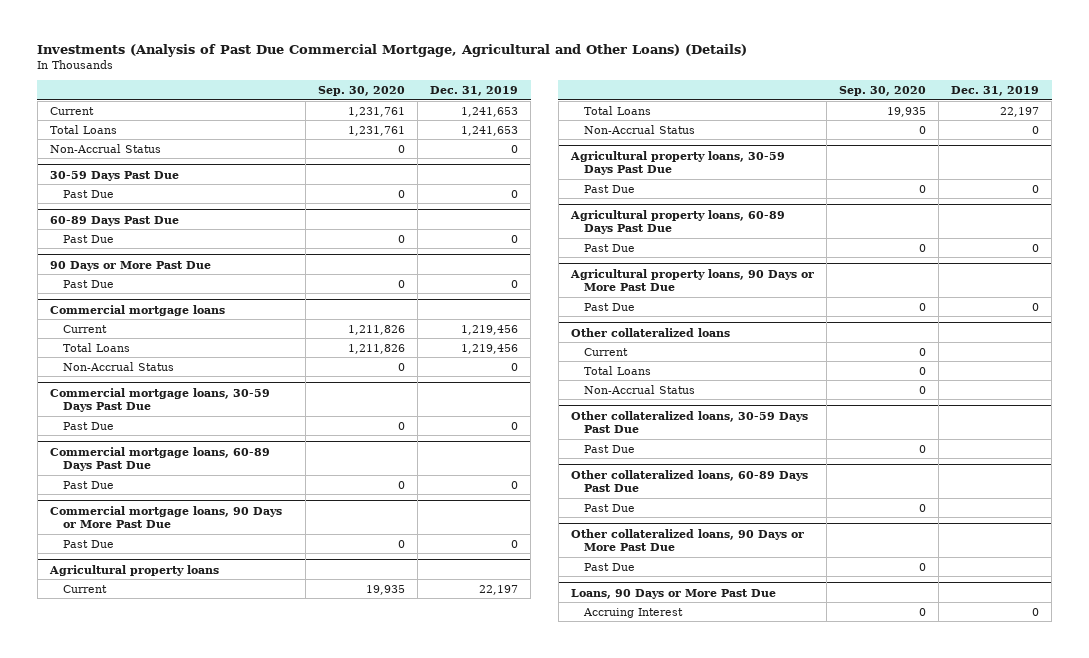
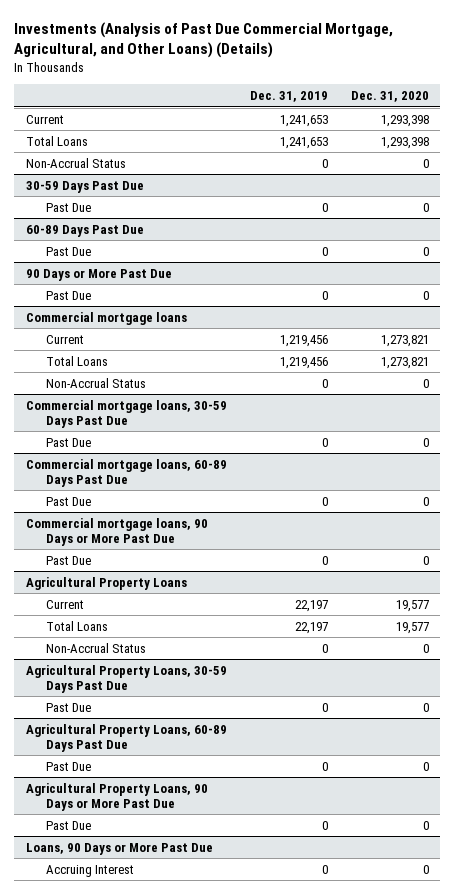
[37,44,748,58] Investments (Analysis of Past Due Commercial Mortgage, Agricultural and Other Loans) (Details) -> [14,22,394,59] Investments (Analysis of Past Due Commercial Mortgage, Agricultural, and Other Loans) (Details)
[317,86,405,97] Sep. 30, 2020 -> none
none -> [350,91,429,103] Dec. 31, 2020
[48,564,219,576] Agricultural property loans -> [25,576,187,590] Agricultural Property Loans
[570,150,786,176] Agricultural property loans, 30-59 Days Past Due -> [25,664,227,693] Agricultural Property Loans, 30-59 Days Past Due
[570,209,786,235] Agricultural property loans, 60-89 Days Past Due -> [25,723,227,752] Agricultural Property Loans, 60-89 Days Past Due
[570,268,815,292] Agricultural property loans, 90 Days or More Past Due -> [25,782,208,811] Agricultural Property Loans, 90 Days or More Past Due
[571,327,731,337] Other collateralized loans -> none
[583,347,628,356] Current -> none
[583,365,651,375] Total Loans -> none
[583,384,695,394] Non-Accrual Status -> none
[571,410,809,434] Other collateralized loans, 30-59 Days Past Due -> none
[583,444,635,453] Past Due -> none
[571,469,809,493] Other collateralized loans, 60-89 Days Past Due -> none
[583,503,635,512] Past Due -> none
[571,528,805,552] Other collateralized loans, 90 Days or More Past Due -> none
[583,562,635,571] Past Due -> none

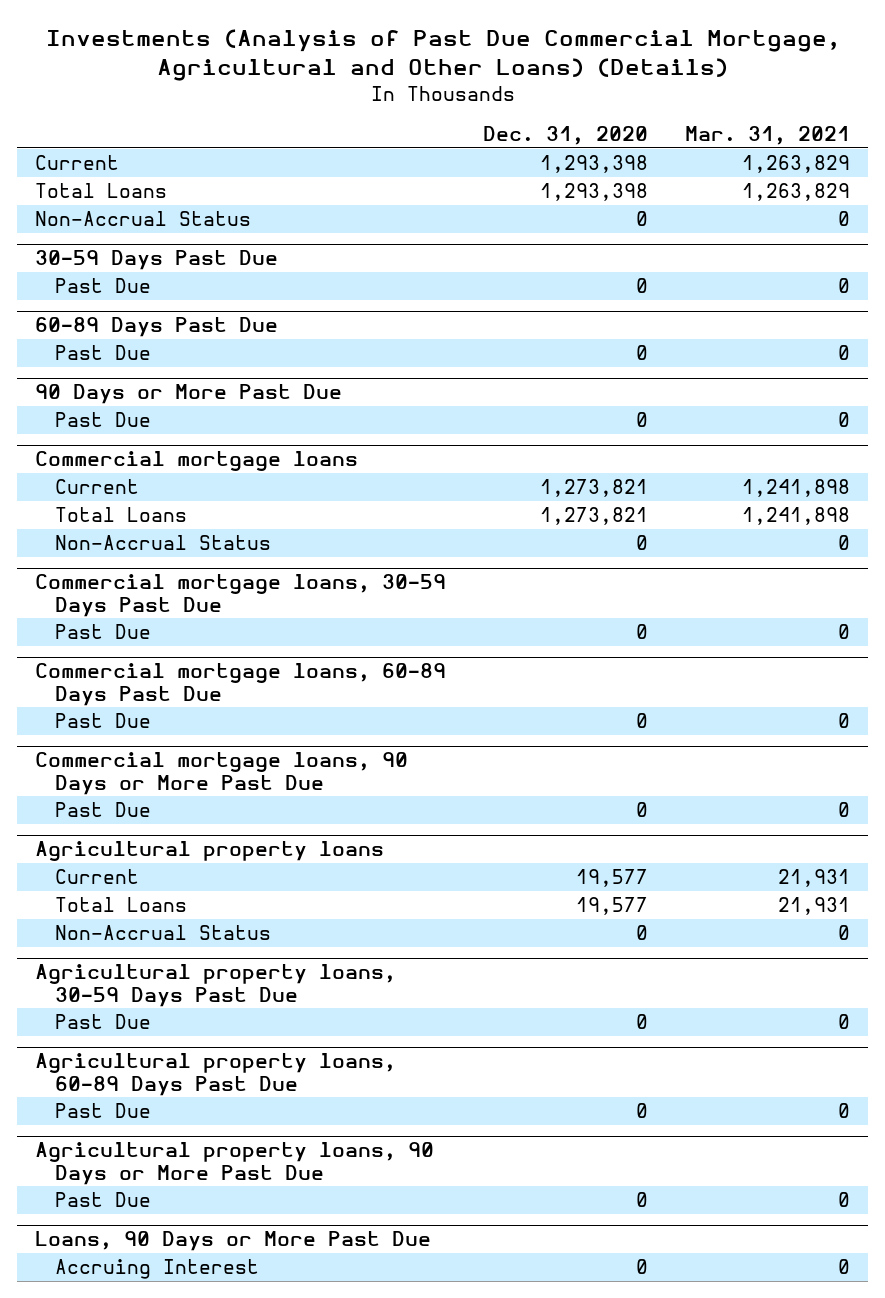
[14,22,394,59] Investments (Analysis of Past Due Commercial Mortgage, Agricultural, and Other Loans) (Details) -> [45,29,840,82] Investments (Analysis of Past Due Commercial Mortgage, Agricultural and Other Loans) (Details)
[249,91,328,103] Dec. 31, 2019 -> none
none -> [684,125,850,145] Mar. 31, 2021
[25,576,187,590] Agricultural Property Loans -> [35,841,385,862] Agricultural property loans
[25,664,227,693] Agricultural Property Loans, 30-59 Days Past Due -> [35,964,397,1007] Agricultural property loans, 30-59 Days Past Due
[25,723,227,752] Agricultural Property Loans, 60-89 Days Past Due -> [35,1053,397,1096] Agricultural property loans, 60-89 Days Past Due
[25,782,208,811] Agricultural Property Loans, 90 Days or More Past Due -> [35,1142,435,1185] Agricultural property loans, 90 Days or More Past Due

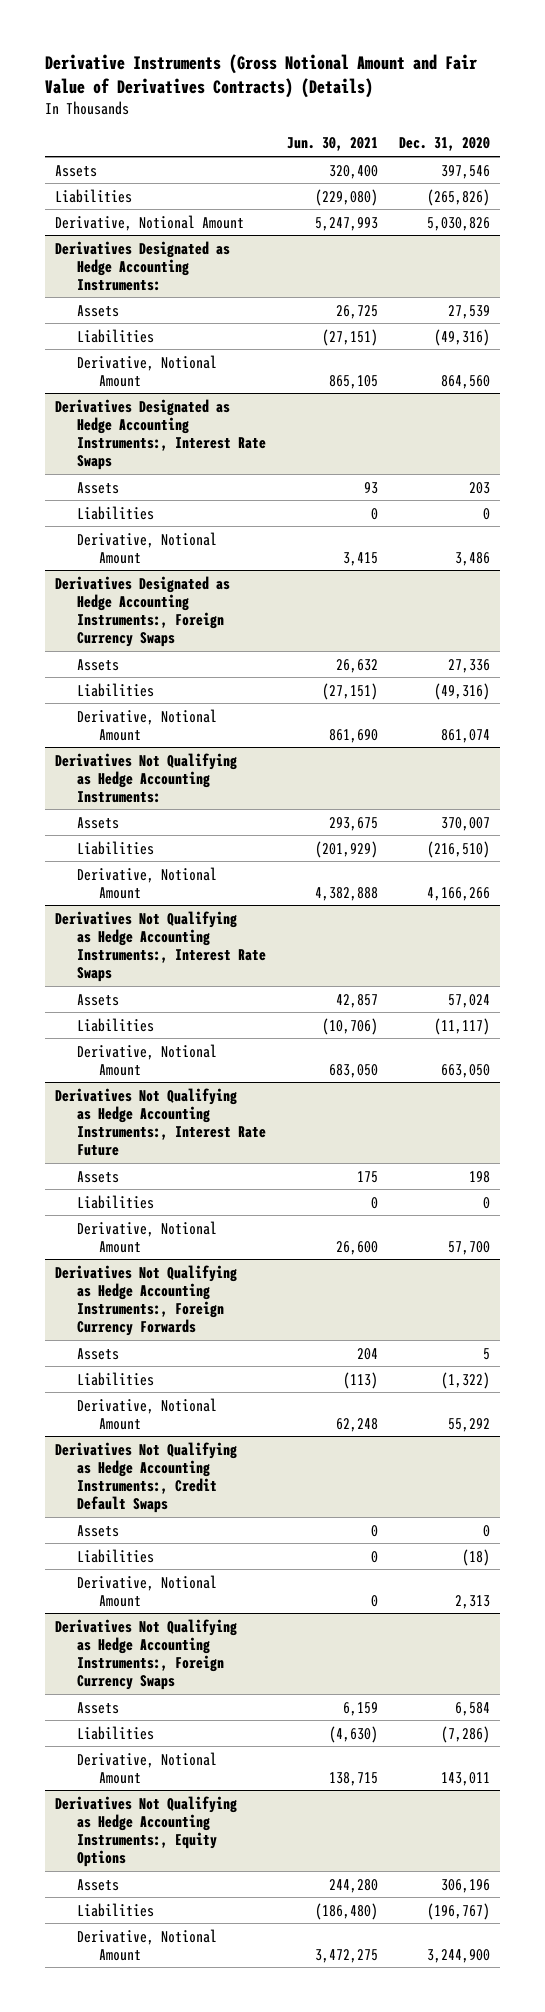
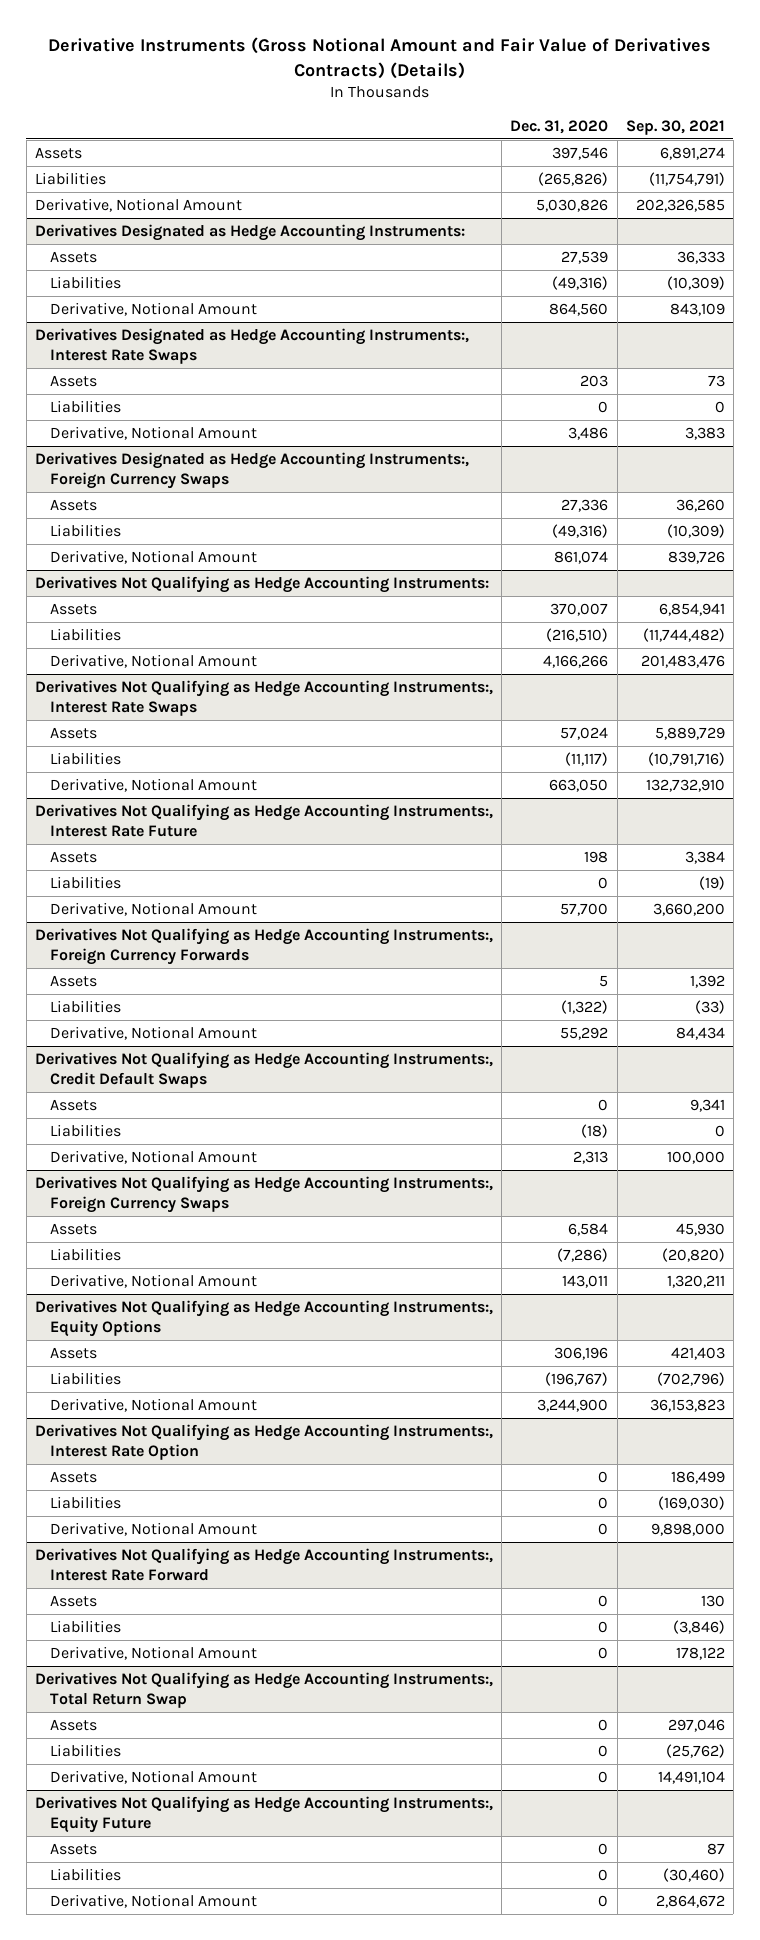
[286,137,378,152] Jun. 30, 2021 -> none
none -> [625,119,725,135] Sep. 30, 2021
none -> [35,1423,494,1460] Derivatives Not Qualifying as Hedge Accounting Instruments:, Interest Rate Option
none -> [50,1470,98,1483] Assets
none -> [50,1495,122,1509] Liabilities
none -> [50,1521,258,1536] Derivative, Notional Amount
none -> [35,1547,494,1581] Derivatives Not Qualifying as Hedge Accounting Instruments:, Interest Rate Forward
none -> [50,1594,98,1607] Assets
none -> [50,1619,122,1633] Liabilities
none -> [50,1645,258,1660] Derivative, Notional Amount
none -> [35,1671,494,1708] Derivatives Not Qualifying as Hedge Accounting Instruments:, Total Return Swap
none -> [50,1718,98,1731] Assets
none -> [50,1743,122,1757] Liabilities
none -> [50,1769,258,1784] Derivative, Notional Amount
none -> [35,1795,494,1833] Derivatives Not Qualifying as Hedge Accounting Instruments:, Equity Future
none -> [50,1842,98,1855] Assets
none -> [50,1867,122,1881] Liabilities
none -> [50,1893,258,1908] Derivative, Notional Amount

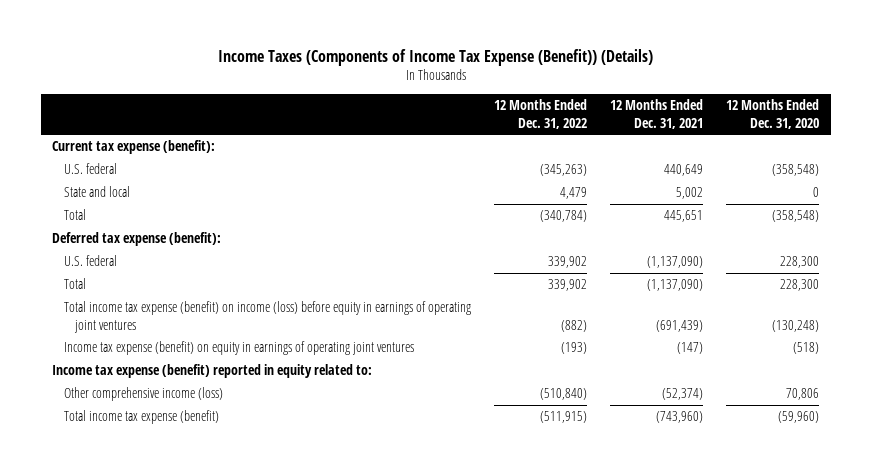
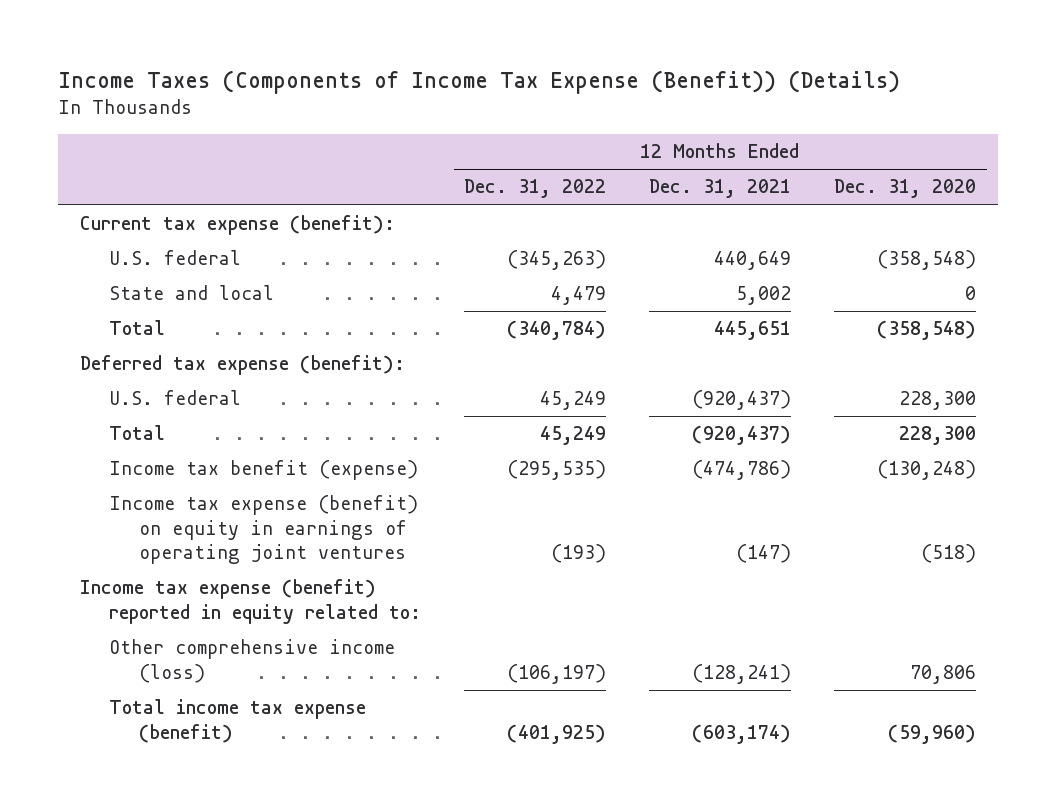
[547,256,587,269] 339,902 -> [540,391,607,411] 45,249
[646,256,703,269] (1,137,090) -> [692,390,792,411] (920,437)
[547,279,587,292] 339,902 -> [540,426,607,446] 45,249
[646,279,703,292] (1,137,090) -> [692,425,792,446] (920,437)
[63,301,471,333] Total income tax expense (benefit) on income (loss) before equity in earnings of operating joint ventures -> [109,460,419,481] Income tax benefit (expense)
[560,319,587,332] (882) -> [507,460,607,481] (295,535)
[655,319,703,332] (691,439) -> [692,460,792,481] (474,786)
[539,388,587,401] (510,840) -> [507,663,607,684] (106,197)
[661,388,703,401] (52,374) -> [692,663,792,684] (128,241)
[539,411,587,424] (511,915) -> [507,723,607,744] (401,925)
[655,411,703,424] (743,960) -> [692,723,792,744] (603,174)

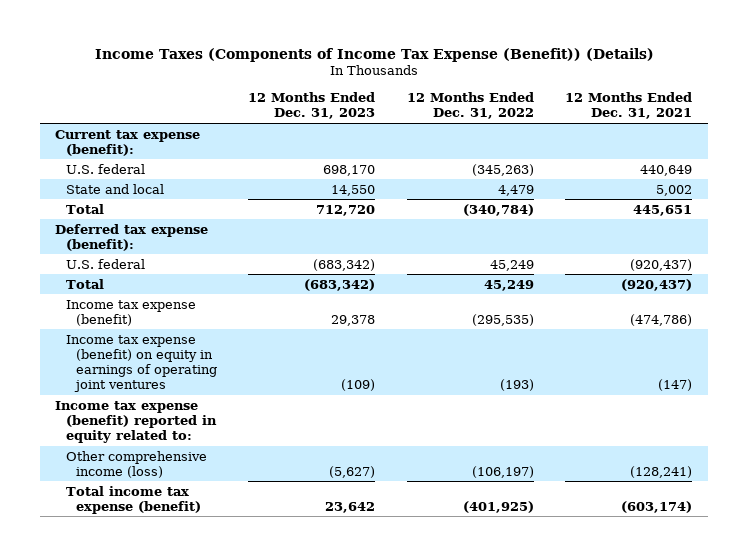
[834,179,977,199] Dec. 31, 2020 -> none
none -> [248,92,376,120] 12 Months Ended Dec. 31, 2023
[109,460,419,481] Income tax benefit (expense) -> [65,299,196,326] Income tax expense (benefit)

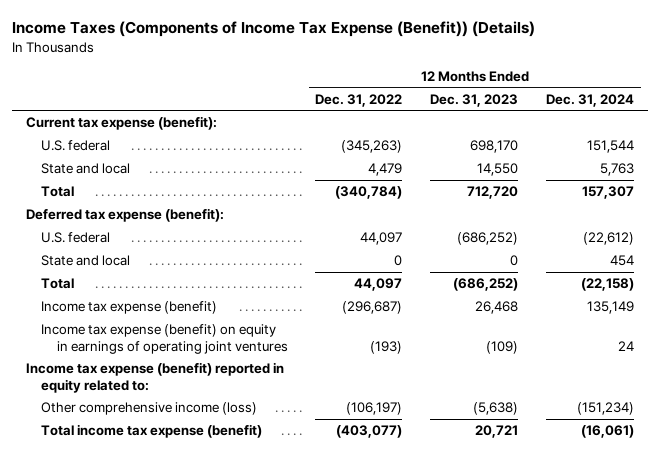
[564,92,692,120] 12 Months Ended Dec. 31, 2021 -> none
none -> [545,93,634,107] Dec. 31, 2024
[313,258,376,271] (683,342) -> [457,232,519,246] (686,252)
[489,259,534,271] 45,249 -> [360,232,403,246] 44,097
none -> [41,255,131,267] State and local
[304,278,376,291] (683,342) -> [453,278,519,292] (686,252)
[483,279,534,291] 45,249 -> [354,278,403,292] 44,097
[331,314,376,326] 29,378 -> [475,301,519,315] 26,468
[471,313,534,326] (295,535) -> [342,301,403,315] (296,687)
[329,465,376,478] (5,627) -> [473,402,519,416] (5,638)
[325,501,376,513] 23,642 -> [475,425,519,439] 20,721
[462,500,534,513] (401,925) -> [336,425,403,439] (403,077)

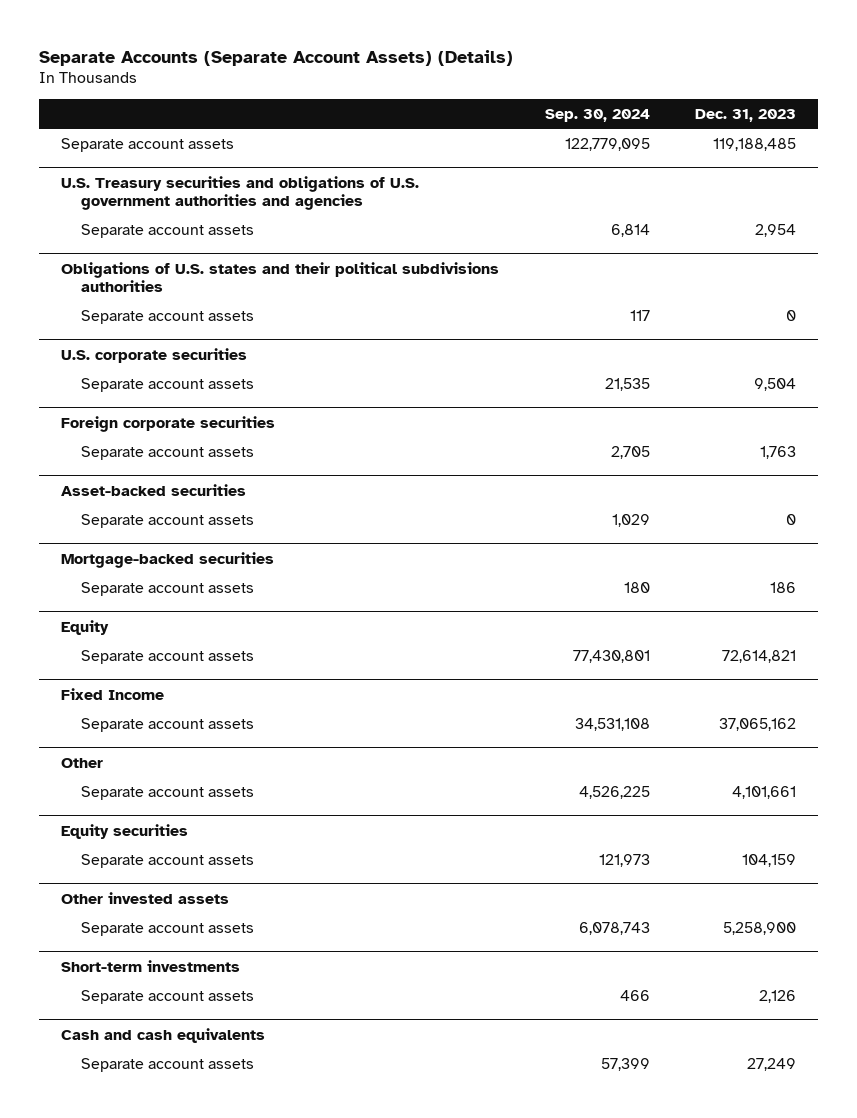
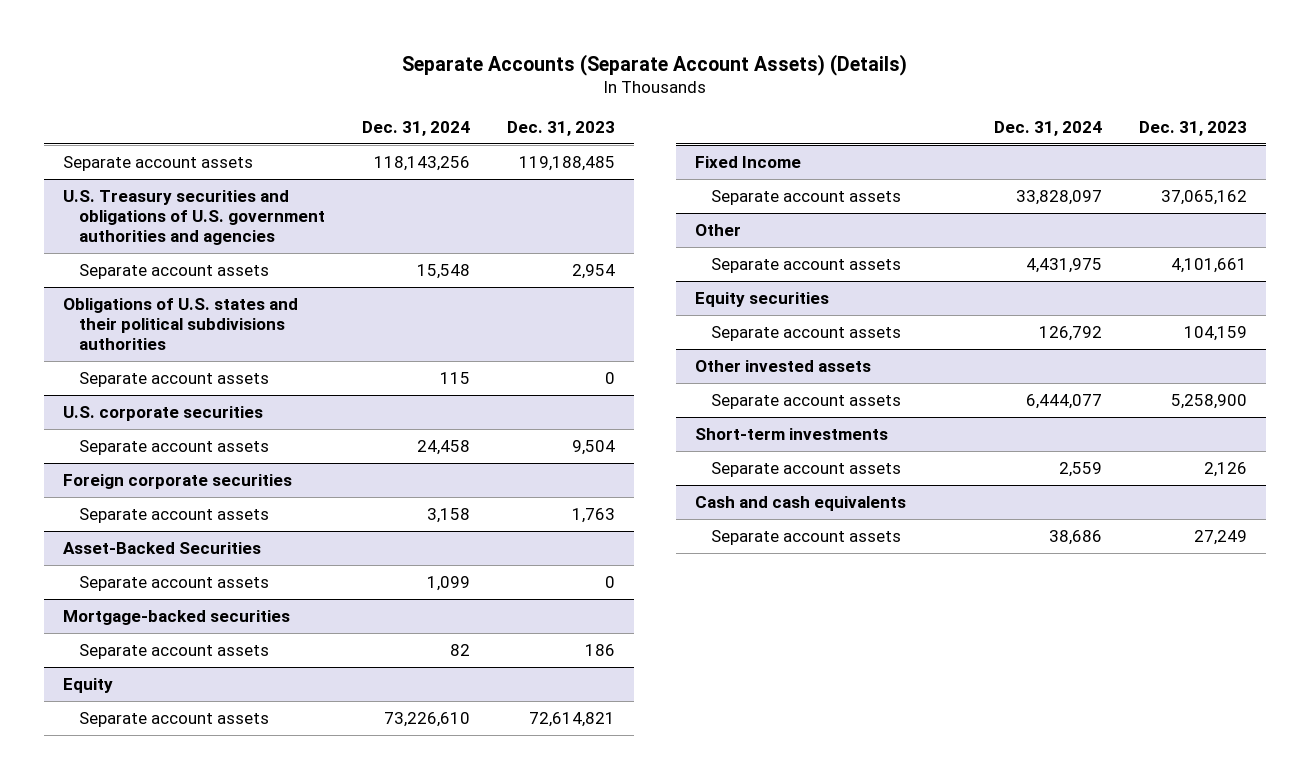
[544,108,650,122] Sep. 30, 2024 -> none
none -> [362,121,471,137] Dec. 31, 2024
[61,483,247,496] Asset-backed securities -> [62,541,261,554] Asset-Backed Securities

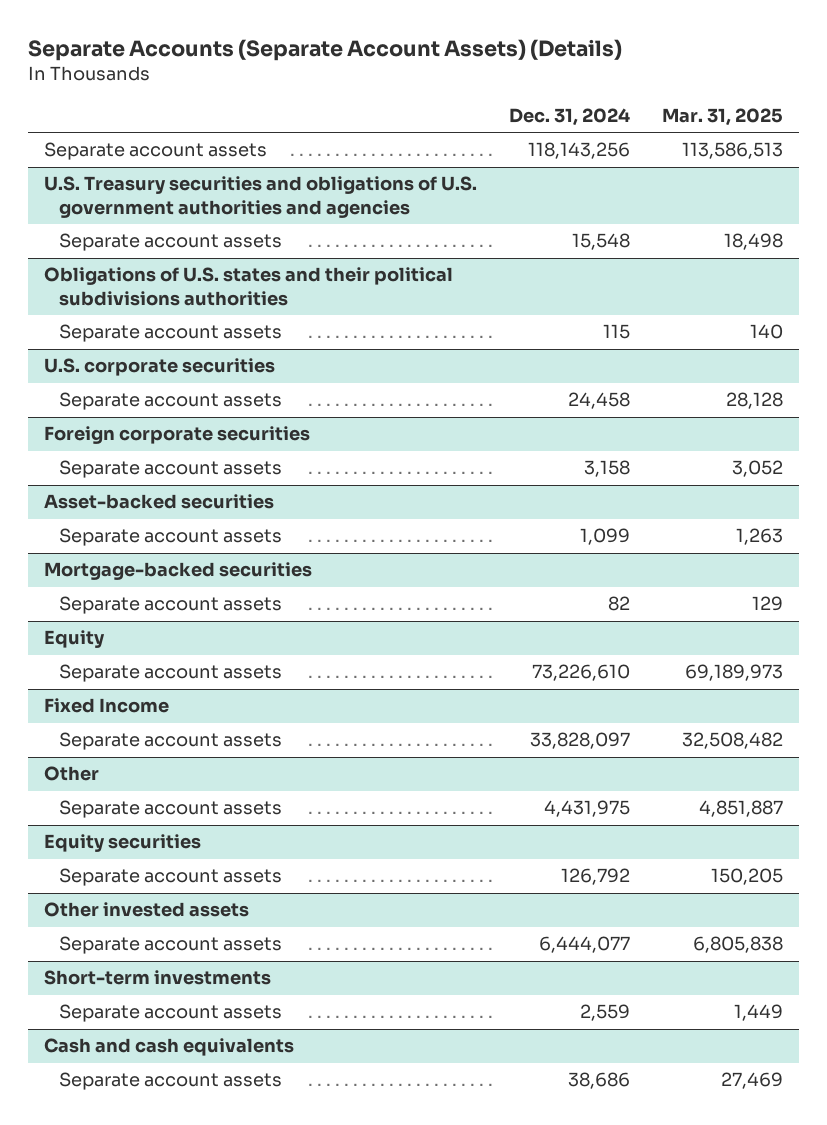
[507,121,616,137] Dec. 31, 2023 -> none
none -> [661,107,783,126] Mar. 31, 2025
[62,541,261,554] Asset-Backed Securities -> [43,494,274,510] Asset-backed securities

